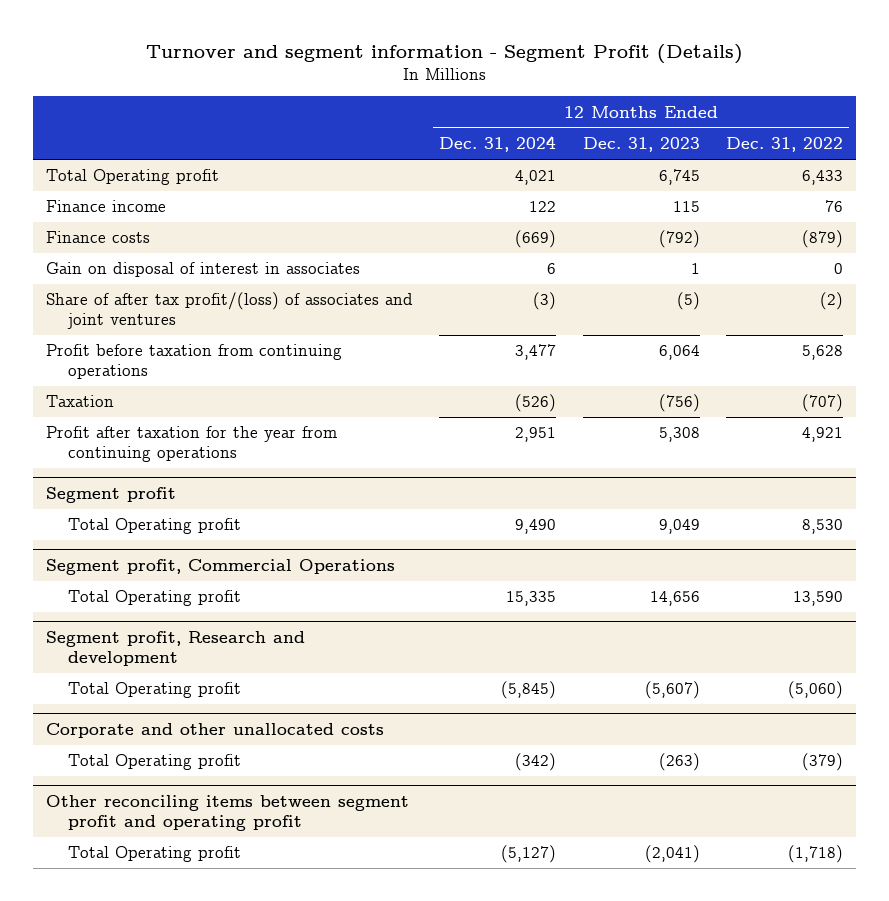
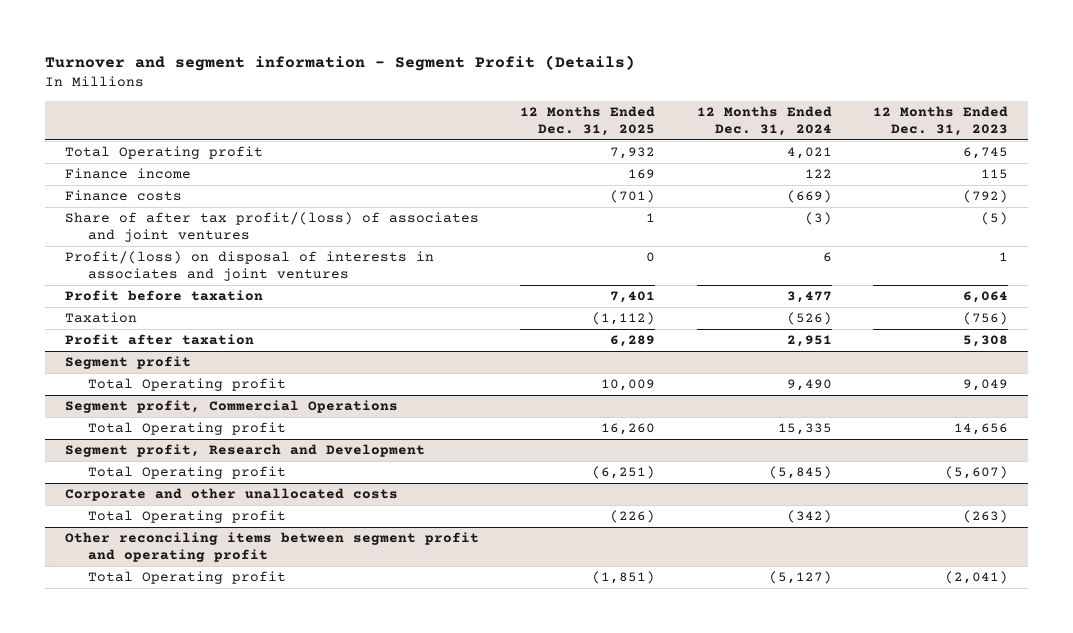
[725,137,843,153] Dec. 31, 2022 -> none
none -> [520,105,656,136] 12 Months Ended Dec. 31, 2025
[46,262,361,278] Gain on disposal of interest in associates -> none
none -> [65,250,435,282] Profit/(loss) on disposal of interests in associates and joint ventures
[46,344,343,380] Profit before taxation from continuing operations -> [65,289,264,301] Profit before taxation
[46,426,338,463] Profit after taxation for the year from continuing operations -> [65,333,255,345] Profit after taxation
[46,631,306,666] Segment profit, Research and development -> [65,443,426,457] Segment profit, Research and Development

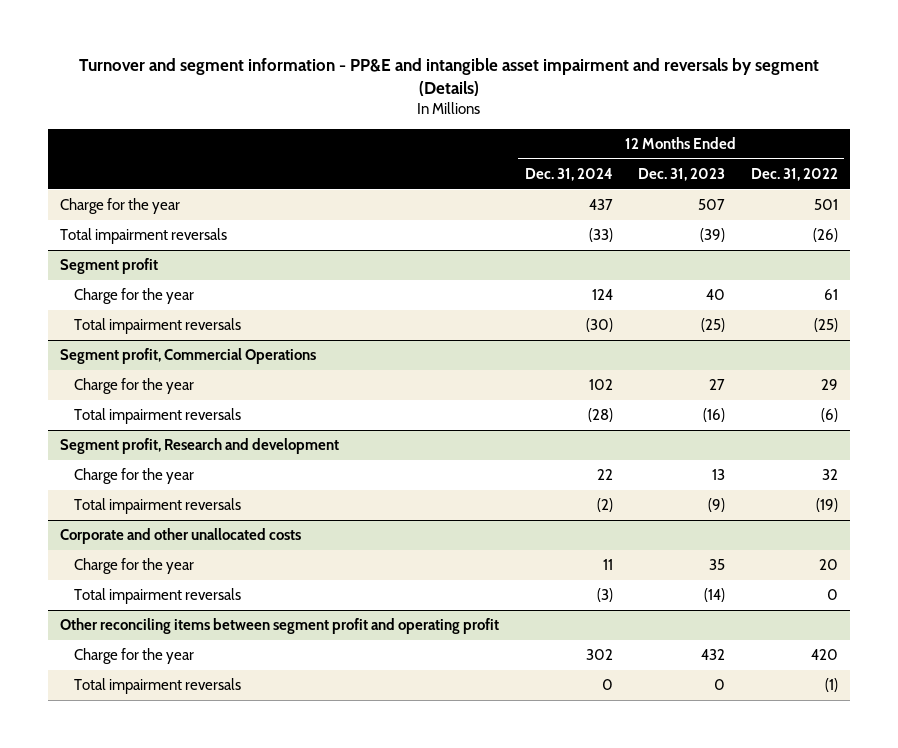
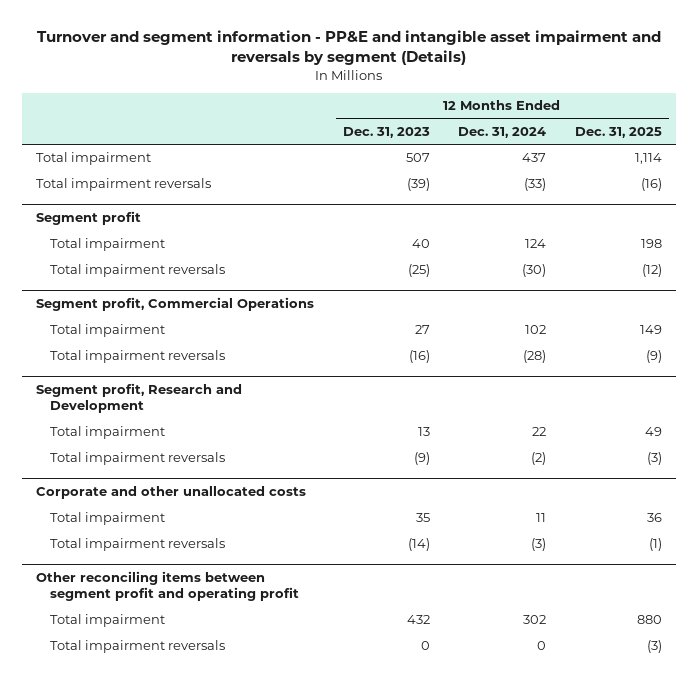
[750,167,838,181] Dec. 31, 2022 -> none
none -> [574,127,662,139] Dec. 31, 2025
[60,198,181,215] Charge for the year -> [36,152,152,166] Total impairment
[73,288,194,305] Charge for the year -> [50,238,166,252] Total impairment
[73,378,194,395] Charge for the year -> [50,324,166,338] Total impairment
[60,438,340,455] Segment profit, Research and development -> [36,383,243,414] Segment profit, Research and Development
[73,468,194,485] Charge for the year -> [50,426,166,440] Total impairment
[73,558,194,575] Charge for the year -> [50,512,166,526] Total impairment
[73,648,194,665] Charge for the year -> [50,614,166,628] Total impairment

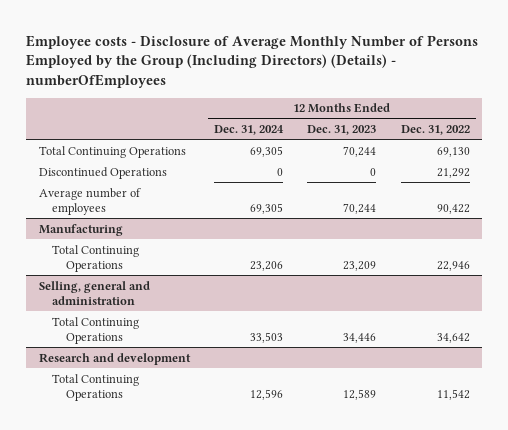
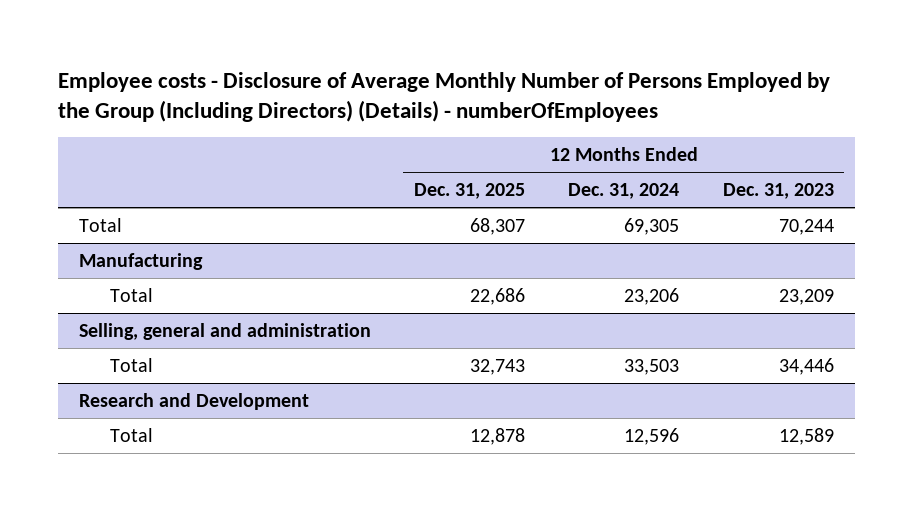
[400,125,470,136] Dec. 31, 2022 -> none
none -> [414,183,526,200] Dec. 31, 2025
[38,145,186,158] Total Continuing Operations -> none
[38,166,167,179] Discontinued Operations -> none
[38,187,141,215] Average number of employees -> [79,217,123,232] Total
[52,244,140,272] Total Continuing Operations -> [110,287,154,302] Total
[52,316,140,344] Total Continuing Operations -> [110,357,154,372] Total
[38,352,191,365] Research and development -> [79,392,310,410] Research and Development
[52,373,140,401] Total Continuing Operations -> [110,427,154,442] Total

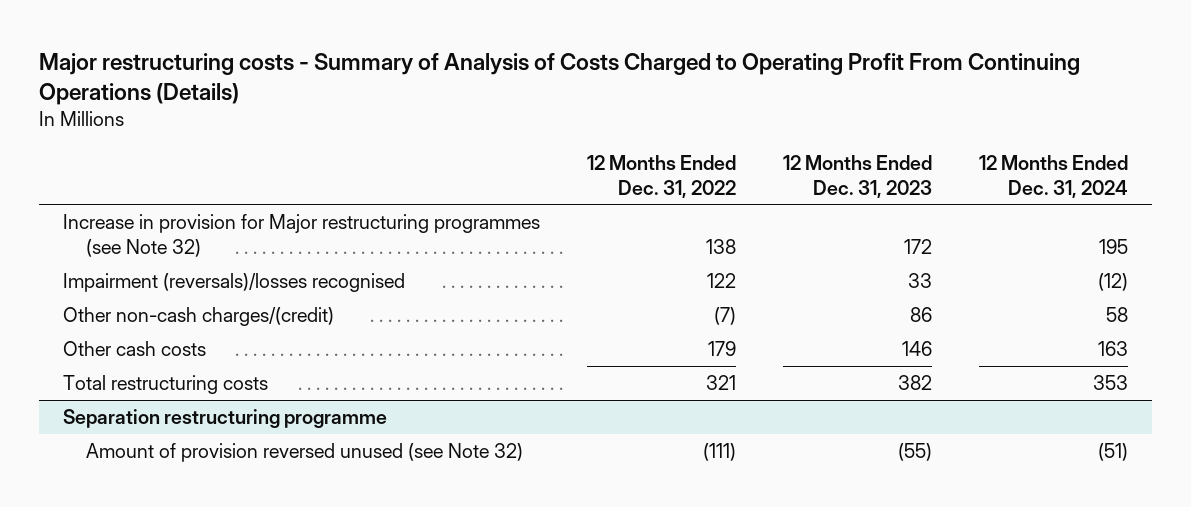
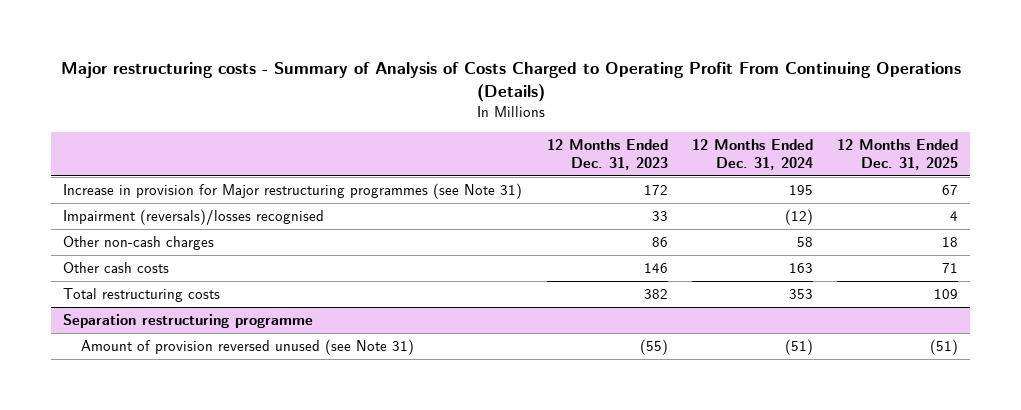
[586,154,736,198] 12 Months Ended Dec. 31, 2022 -> none
none -> [836,138,958,171] 12 Months Ended Dec. 31, 2025
[62,213,540,257] Increase in provision for Major restructuring programmes (see Note 32) -> [63,183,523,200] Increase in provision for Major restructuring programmes (see Note 31)
[62,306,334,326] Other non-cash charges/(credit) -> [63,236,215,251] Other non-cash charges
[86,442,524,462] Amount of provision reversed unused (see Note 32) -> [80,339,414,356] Amount of provision reversed unused (see Note 31)

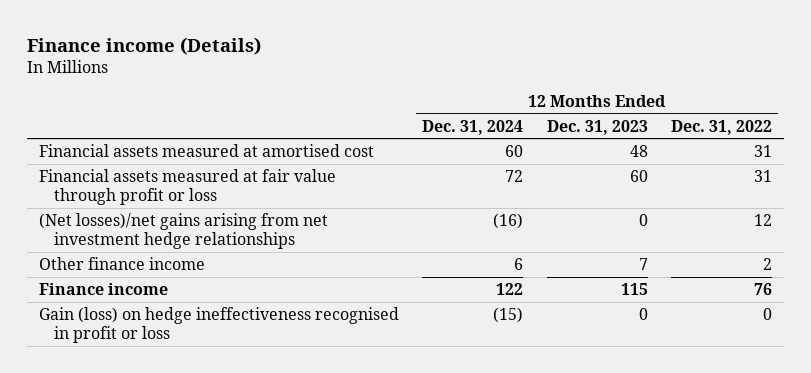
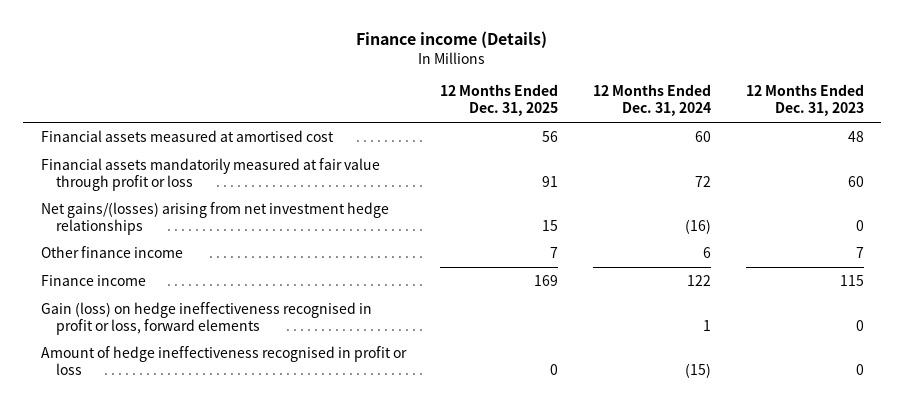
[671,119,773,135] Dec. 31, 2022 -> none
none -> [440,84,559,117] 12 Months Ended Dec. 31, 2025
[38,169,336,206] Financial assets measured at fair value through profit or loss -> [40,157,380,191] Financial assets mandatorily measured at fair value through profit or loss
[38,213,328,250] (Net losses)/net gains arising from net investment hedge relationships -> [40,201,389,235] Net gains/(losses) arising from net investment hedge relationships
none -> [40,301,372,335] Gain (loss) on hedge ineffectiveness recognised in profit or loss, forward elements
[38,307,399,344] Gain (loss) on hedge ineffectiveness recognised in profit or loss -> [40,345,407,375] Amount of hedge ineffectiveness recognised in profit or loss

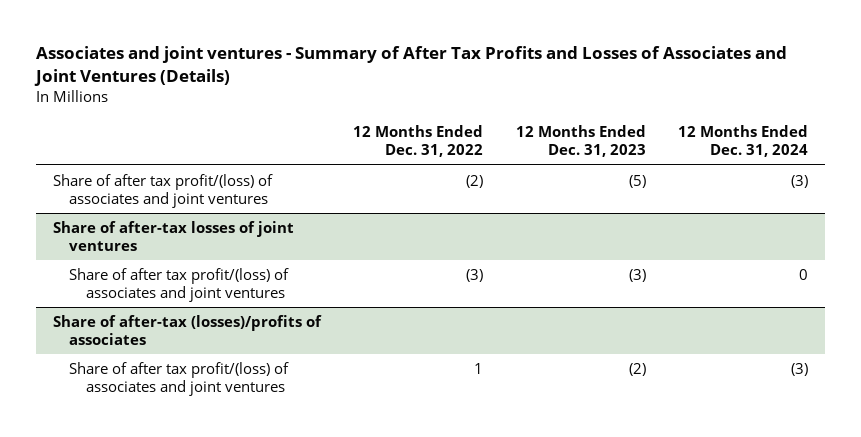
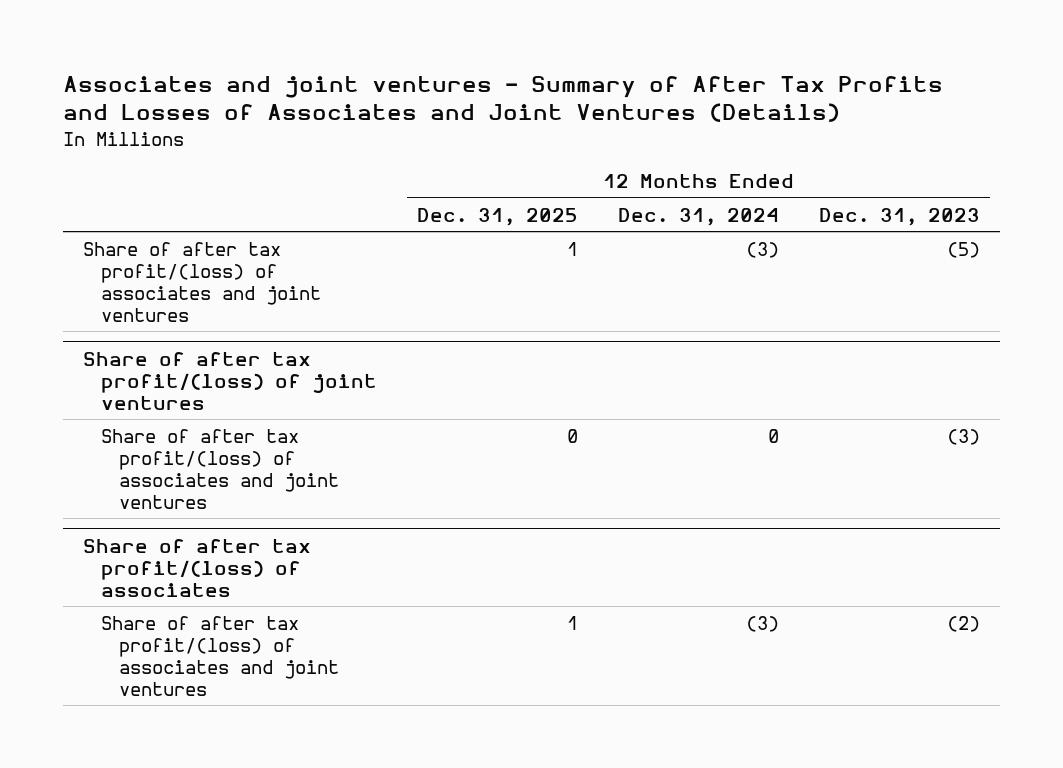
[353,124,484,158] 12 Months Ended Dec. 31, 2022 -> none
none -> [416,207,578,226] Dec. 31, 2025
[52,220,294,252] Share of after-tax losses of joint ventures -> [82,351,377,410] Share of after tax profit/(loss) of joint ventures
[52,314,322,346] Share of after-tax (losses)/profits of associates -> [82,538,311,597] Share of after tax profit/(loss) of associates

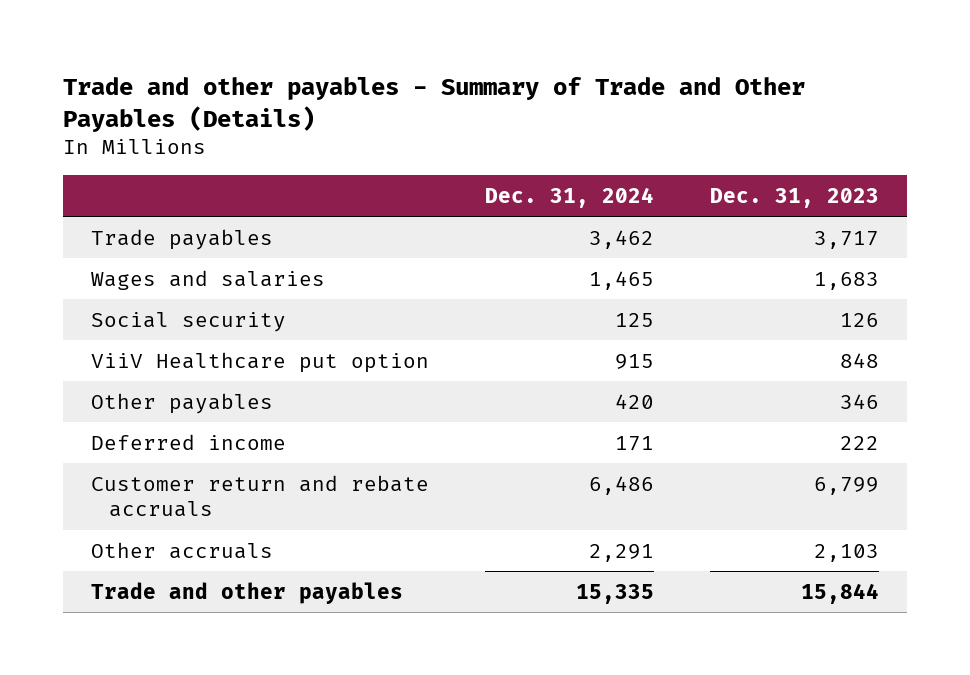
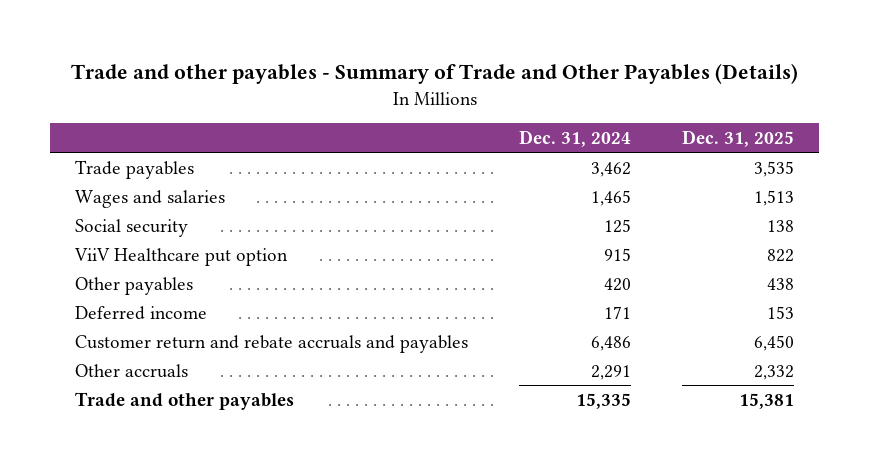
[710,187,880,208] Dec. 31, 2023 -> none
none -> [681,129,794,147] Dec. 31, 2025
[91,474,430,518] Customer return and rebate accruals -> [75,334,469,353] Customer return and rebate accruals and payables

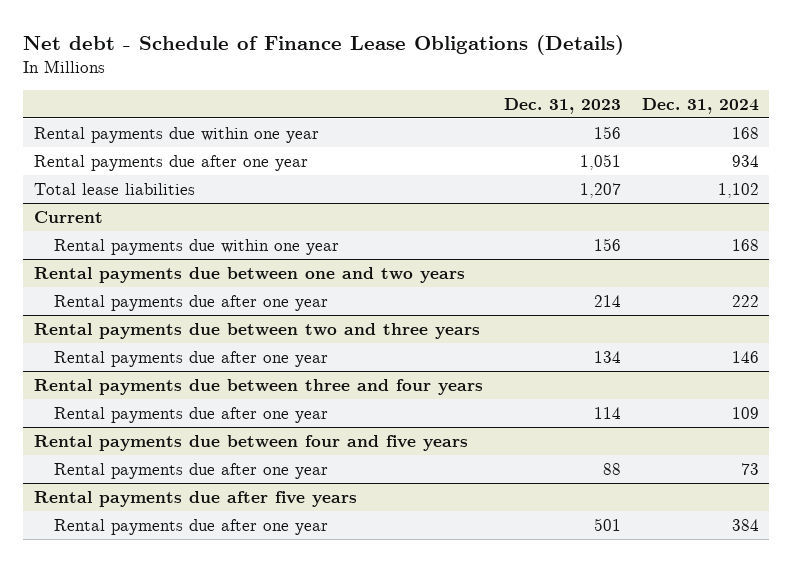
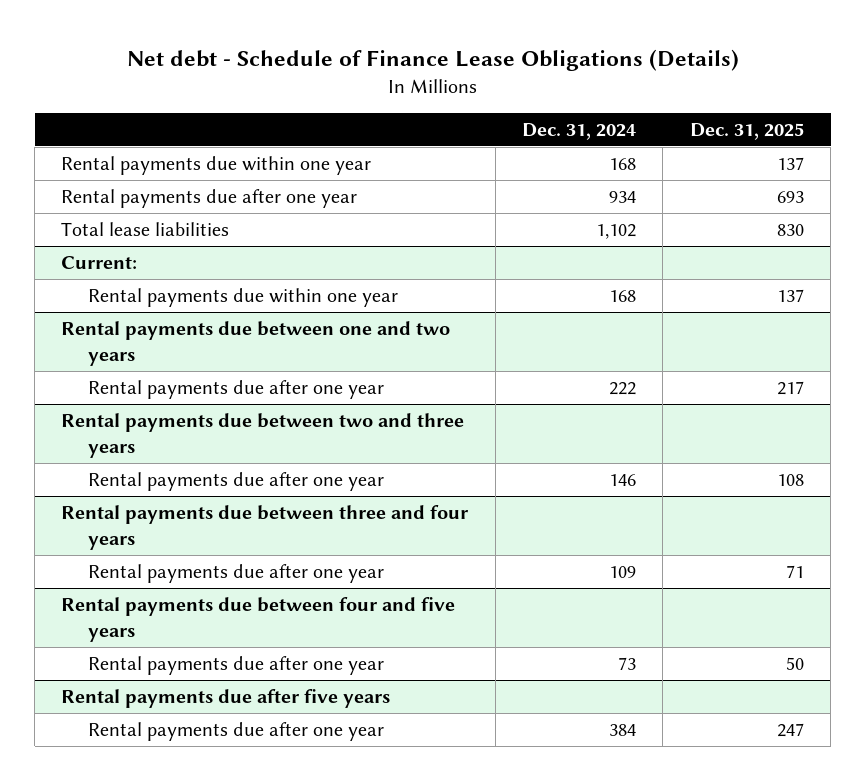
[503,97,621,114] Dec. 31, 2023 -> none
none -> [689,123,804,141] Dec. 31, 2025
[33,210,103,223] Current -> [61,255,138,269] Current:

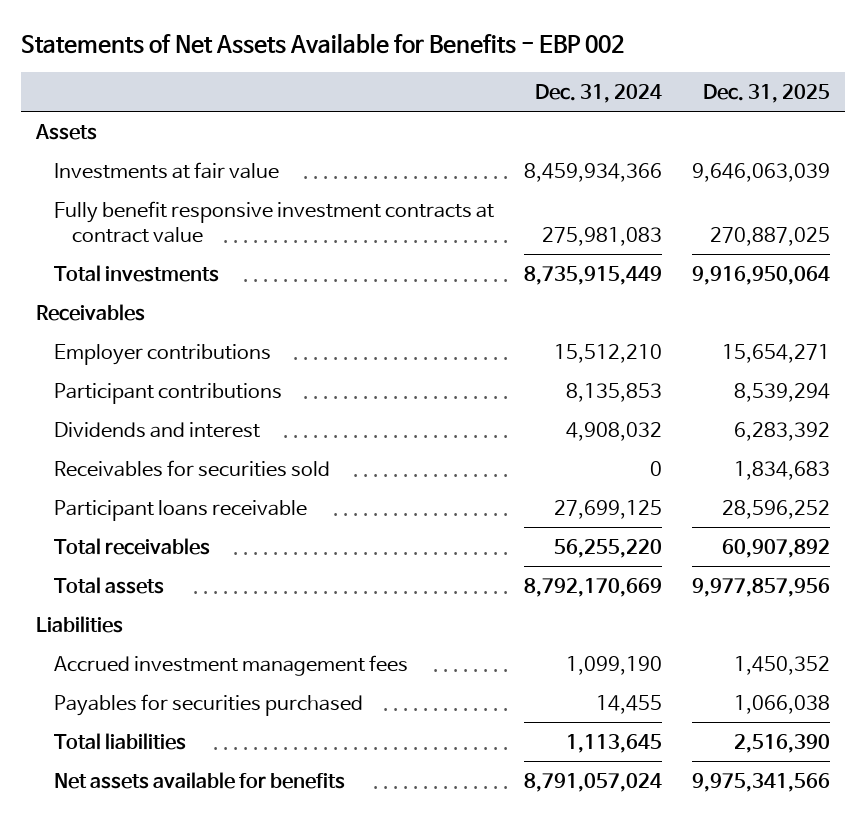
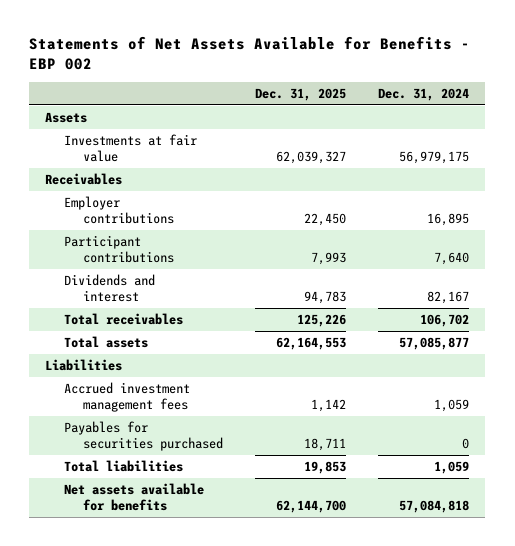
[53,200,494,243] Fully benefit responsive investment contracts at contract value -> none
[53,264,219,282] Total investments -> none
[523,162,662,182] 8,459,934,366 -> [399,150,470,164] 56,979,175
[692,162,831,182] 9,646,063,039 -> [276,150,347,164] 62,039,327
[53,459,330,477] Receivables for securities sold -> none
[53,499,307,521] Participant loans receivable -> none
[553,343,662,363] 15,512,210 -> [427,212,470,226] 16,895
[722,343,831,363] 15,654,271 -> [304,212,347,226] 22,450
[565,382,662,402] 8,135,853 -> [434,251,470,265] 7,640
[734,382,831,402] 8,539,294 -> [311,251,347,265] 7,993
[565,421,662,441] 4,908,032 -> [427,290,470,304] 82,167
[734,421,831,441] 6,283,392 -> [304,290,347,304] 94,783
[553,538,662,558] 56,255,220 -> [420,313,470,327] 106,702
[722,538,831,558] 60,907,892 -> [297,313,347,327] 125,226
[523,577,662,597] 8,792,170,669 -> [399,336,470,350] 57,085,877
[692,577,831,597] 9,977,857,956 -> [276,336,347,350] 62,164,553
[565,655,662,675] 1,099,190 -> [434,398,470,412] 1,059
[734,655,831,675] 1,450,352 -> [311,398,347,412] 1,142
[595,694,662,714] 14,455 -> [462,437,470,449] 0
[734,694,831,714] 1,066,038 -> [304,437,347,451] 18,711
[565,733,662,753] 1,113,645 -> [434,460,470,474] 1,059
[734,733,831,753] 2,516,390 -> [304,460,347,474] 19,853
[523,772,662,792] 8,791,057,024 -> [399,499,470,513] 57,084,818
[692,772,831,792] 9,975,341,566 -> [276,499,347,513] 62,144,700

